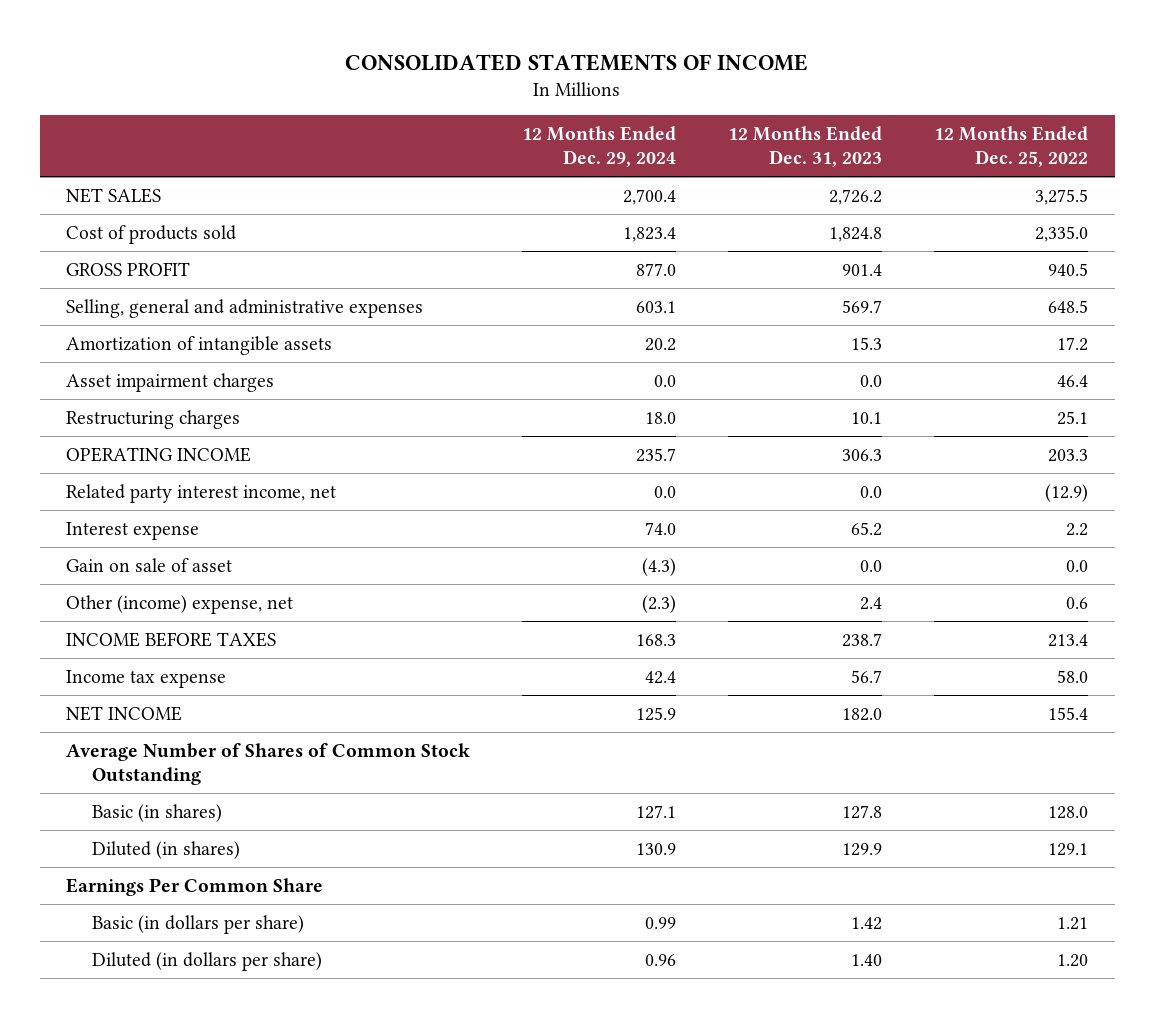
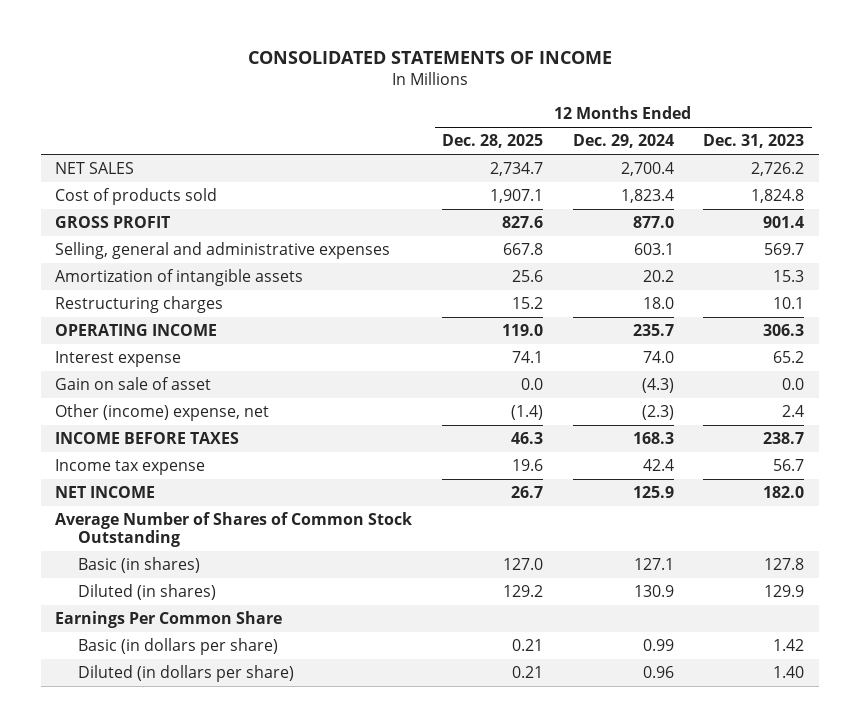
[934,125,1089,167] 12 Months Ended Dec. 25, 2022 -> none
none -> [442,134,544,149] Dec. 28, 2025
[65,372,274,392] Asset impairment charges -> none
[65,483,336,503] Related party interest income, net -> none

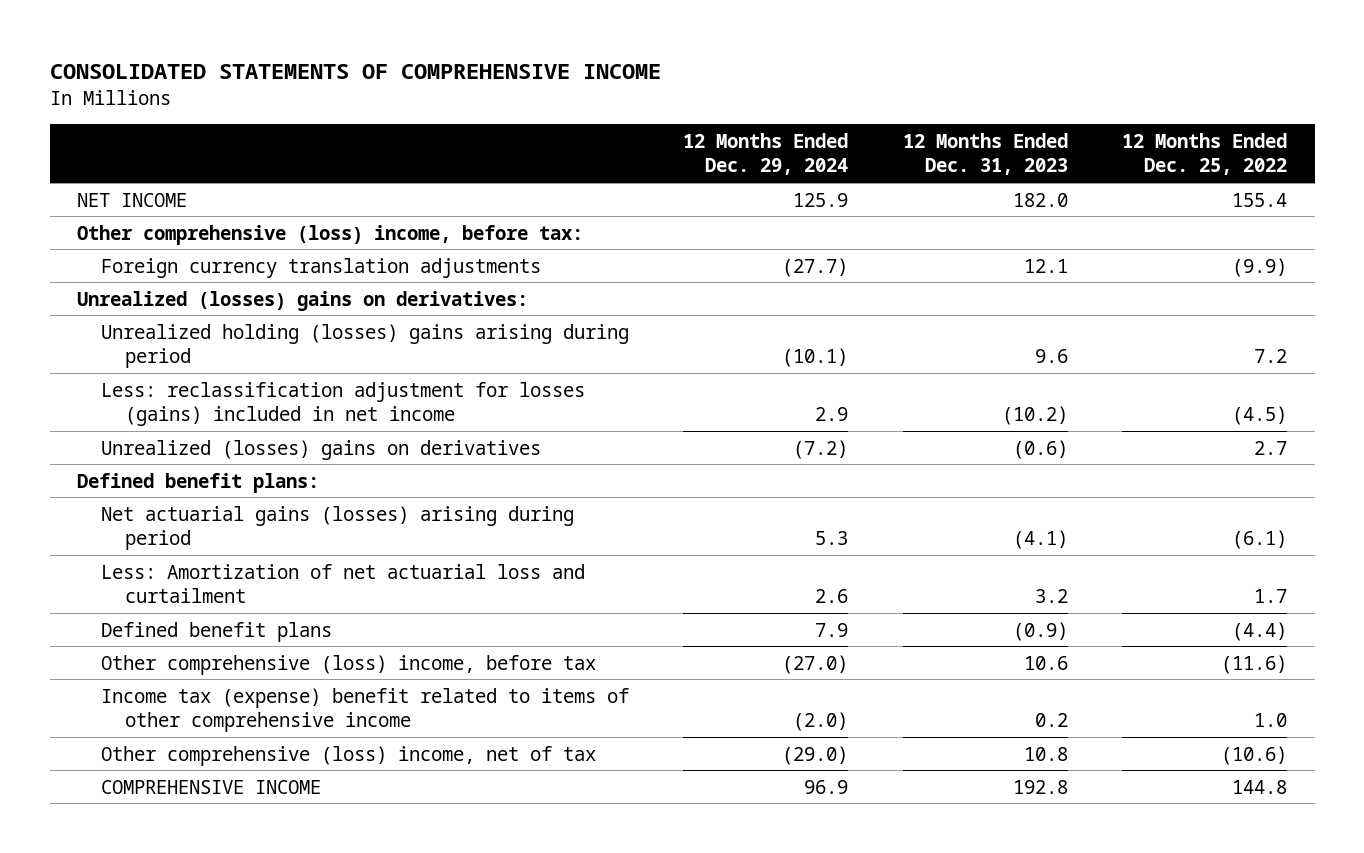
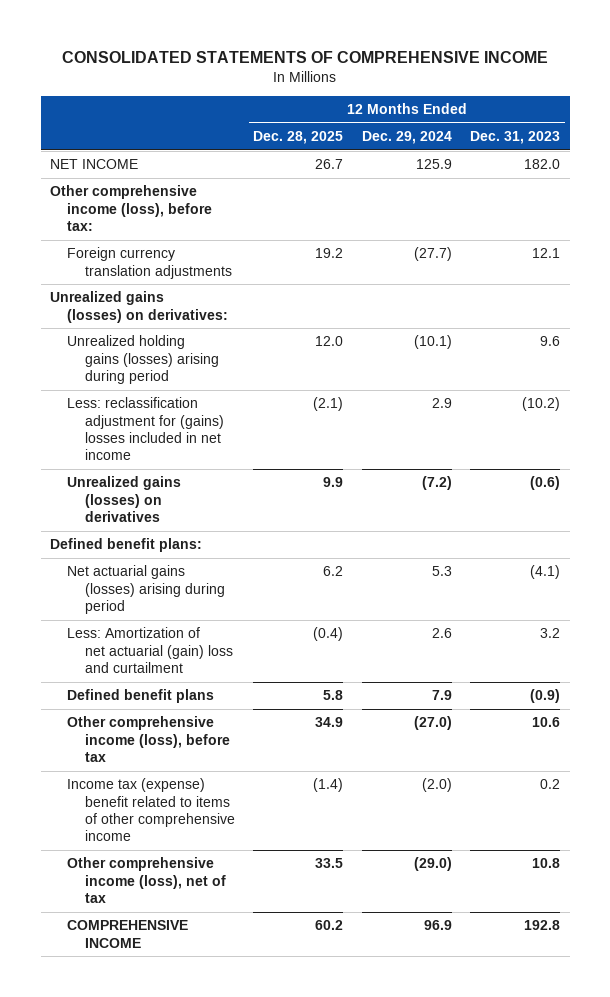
[1122,132,1288,176] 12 Months Ended Dec. 25, 2022 -> none
none -> [253,130,344,144] Dec. 28, 2025
[76,224,583,245] Other comprehensive (loss) income, before tax: -> [50,185,213,231] Other comprehensive income (loss), before tax:
[76,290,528,311] Unrealized (losses) gains on derivatives: -> [50,291,229,323] Unrealized gains (losses) on derivatives:
[101,323,630,368] Unrealized holding (losses) gains arising during period -> [67,335,219,384] Unrealized holding gains (losses) arising during period
[101,381,586,426] Less: reclassification adjustment for losses (gains) included in net income -> [67,397,224,461] Less: reclassification adjustment for (gains) losses included in net income
[101,439,542,460] Unrealized (losses) gains on derivatives -> [67,476,182,522] Unrealized gains (losses) on derivatives
[101,563,586,603] Less: Amortization of net actuarial loss and curtailment -> [67,627,233,673] Less: Amortization of net actuarial (gain) loss and curtailment
[101,654,597,675] Other comprehensive (loss) income, before tax -> [67,716,230,762] Other comprehensive income (loss), before tax
[101,745,597,766] Other comprehensive (loss) income, net of tax -> [67,857,226,903] Other comprehensive income (loss), net of tax

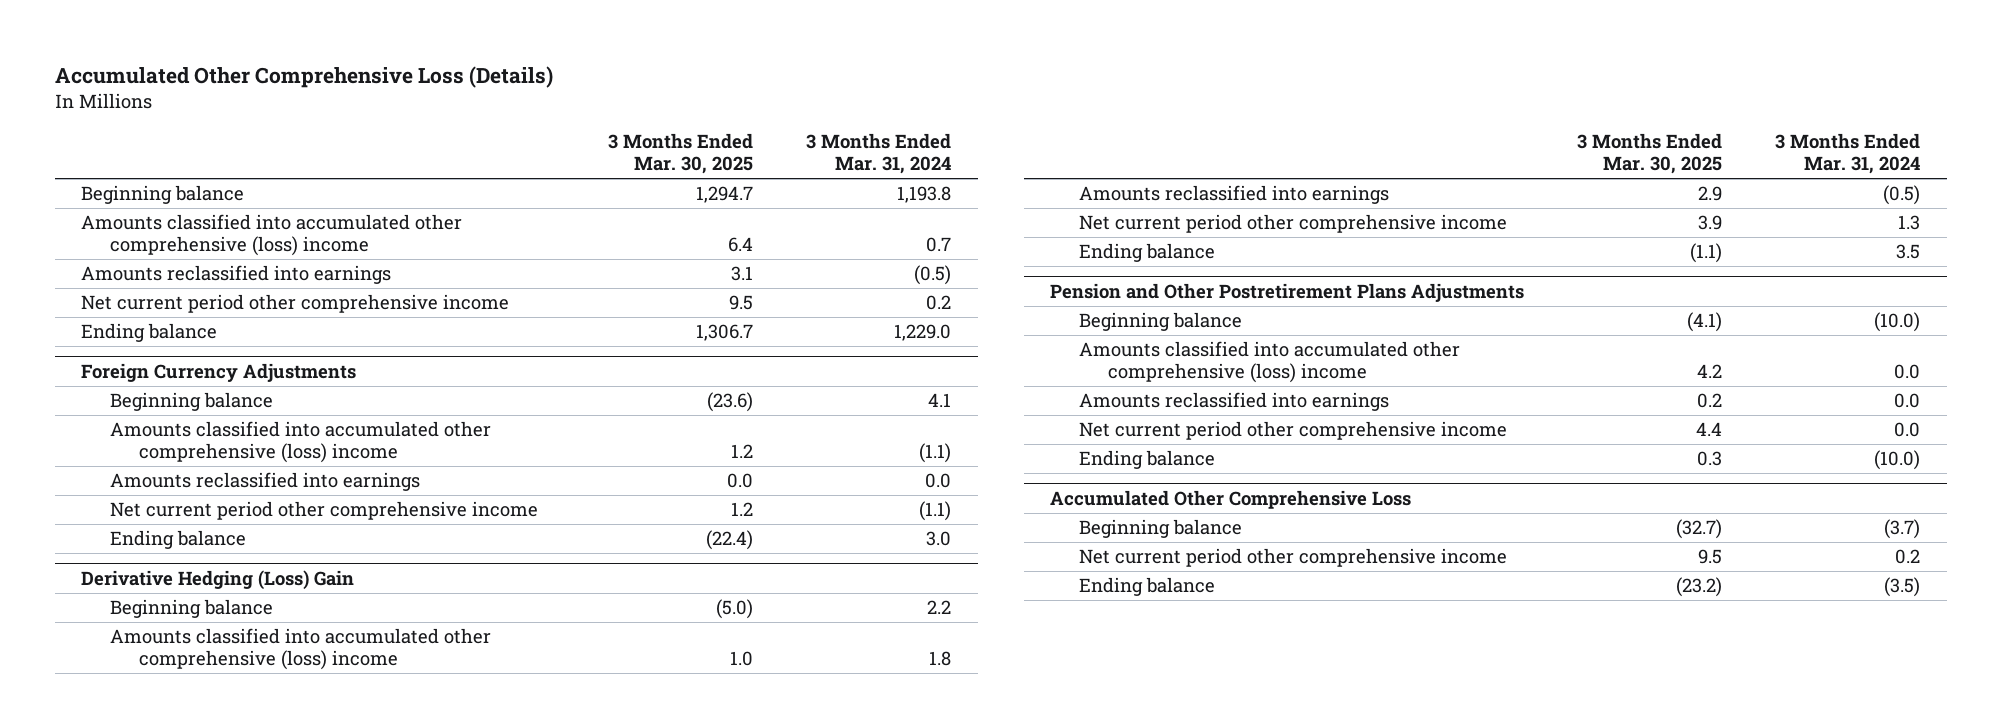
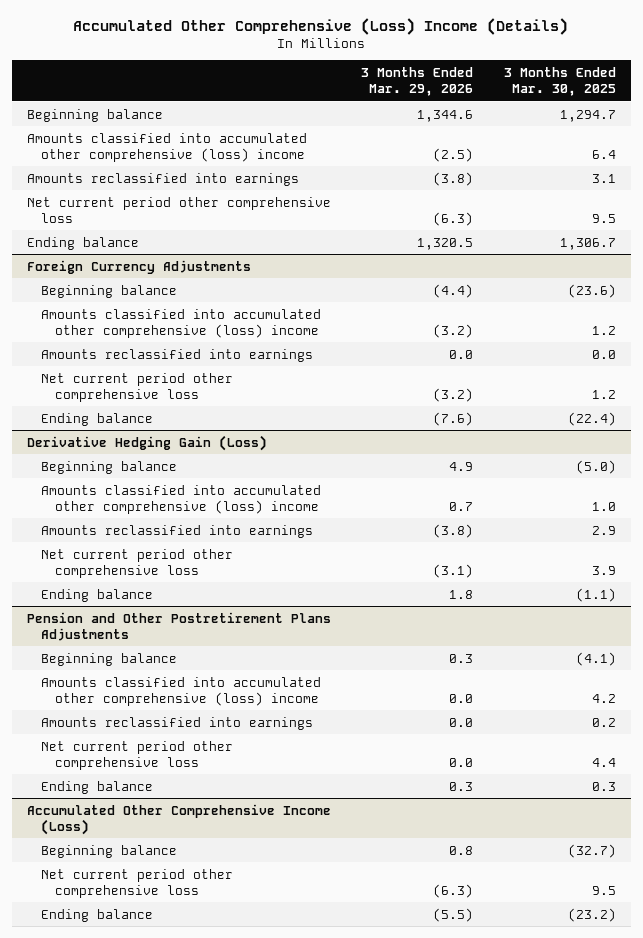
[54,66,553,89] Accumulated Other Comprehensive Loss (Details) -> [73,17,569,35] Accumulated Other Comprehensive (Loss) Income (Details)
[806,133,952,175] 3 Months Ended Mar. 31, 2024 -> none
none -> [361,66,474,97] 3 Months Ended Mar. 29, 2026
[81,294,510,314] Net current period other comprehensive income -> [26,196,331,223] Net current period other comprehensive loss
[110,501,539,521] Net current period other comprehensive income -> [40,372,233,402] Net current period other comprehensive loss
[81,570,355,591] Derivative Hedging (Loss) Gain -> [26,434,267,451] Derivative Hedging Gain (Loss)
[1079,214,1508,234] Net current period other comprehensive income -> [40,548,233,578] Net current period other comprehensive loss
[1079,421,1508,441] Net current period other comprehensive income -> [40,740,233,770] Net current period other comprehensive loss
[1050,490,1412,510] Accumulated Other Comprehensive Loss -> [26,803,331,835] Accumulated Other Comprehensive Income (Loss)
[1079,548,1508,568] Net current period other comprehensive income -> [40,868,233,898] Net current period other comprehensive loss

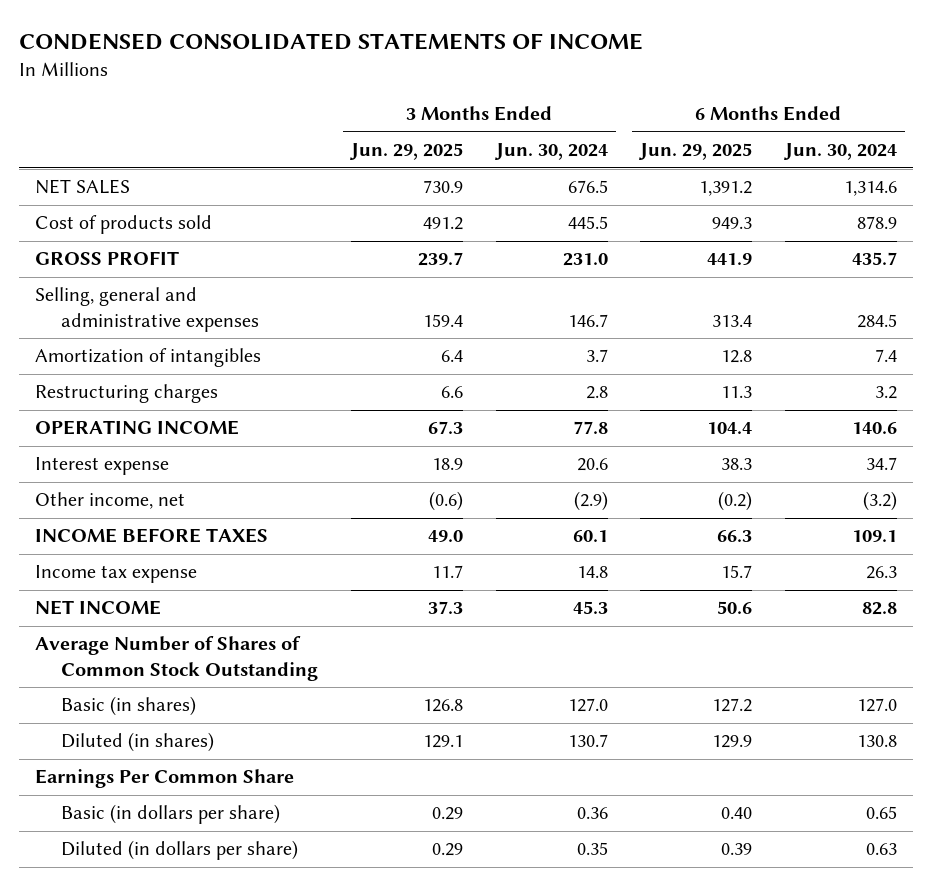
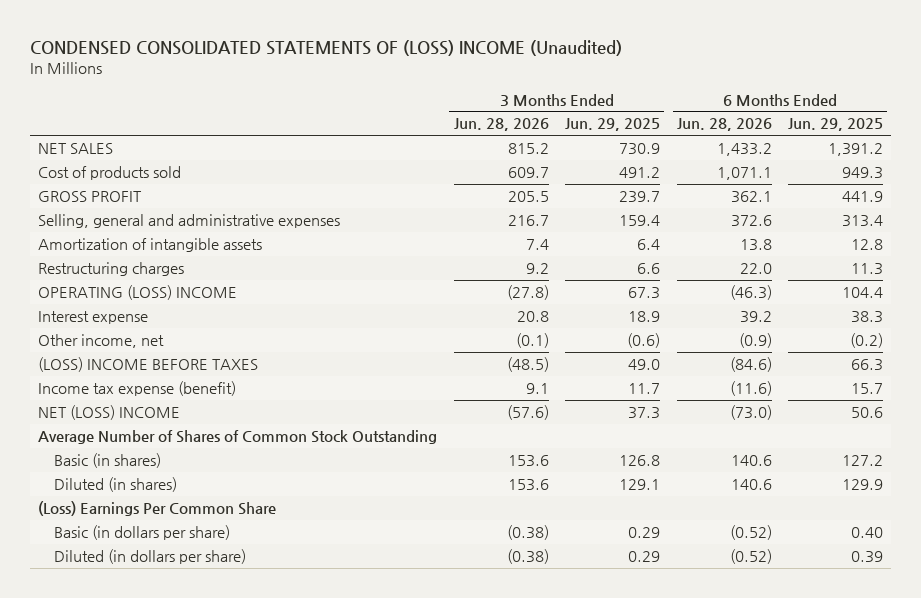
[18,33,643,51] CONDENSED CONSOLIDATED STATEMENTS OF INCOME -> [29,39,622,56] CONDENSED CONSOLIDATED STATEMENTS OF (LOSS) INCOME (Unaudited)
[493,143,608,161] Jun. 30, 2024 -> none
[782,143,897,161] Jun. 30, 2024 -> none
none -> [453,118,549,132] Jun. 28, 2026
none -> [676,118,772,132] Jun. 28, 2026
[34,348,261,368] Amortization of intangibles -> [38,238,263,253] Amortization of intangible assets
[34,420,239,436] OPERATING INCOME -> [38,285,238,301] OPERATING (LOSS) INCOME
[34,528,268,544] INCOME BEFORE TAXES -> [38,357,259,373] (LOSS) INCOME BEFORE TAXES
[34,565,197,584] Income tax expense -> [38,381,237,397] Income tax expense (benefit)
[34,600,161,616] NET INCOME -> [38,405,181,421] NET (LOSS) INCOME
[34,769,294,789] Earnings Per Common Share -> [38,501,277,517] (Loss) Earnings Per Common Share

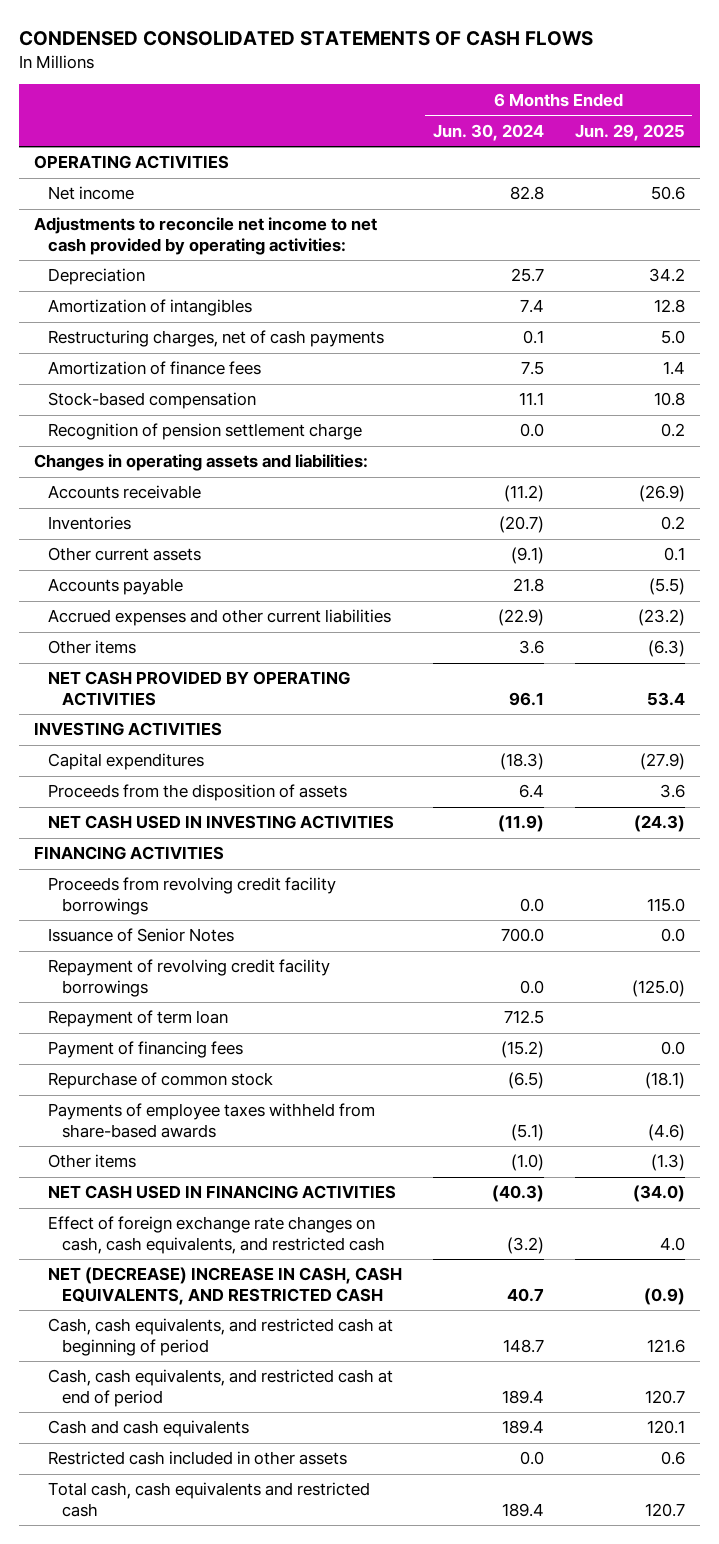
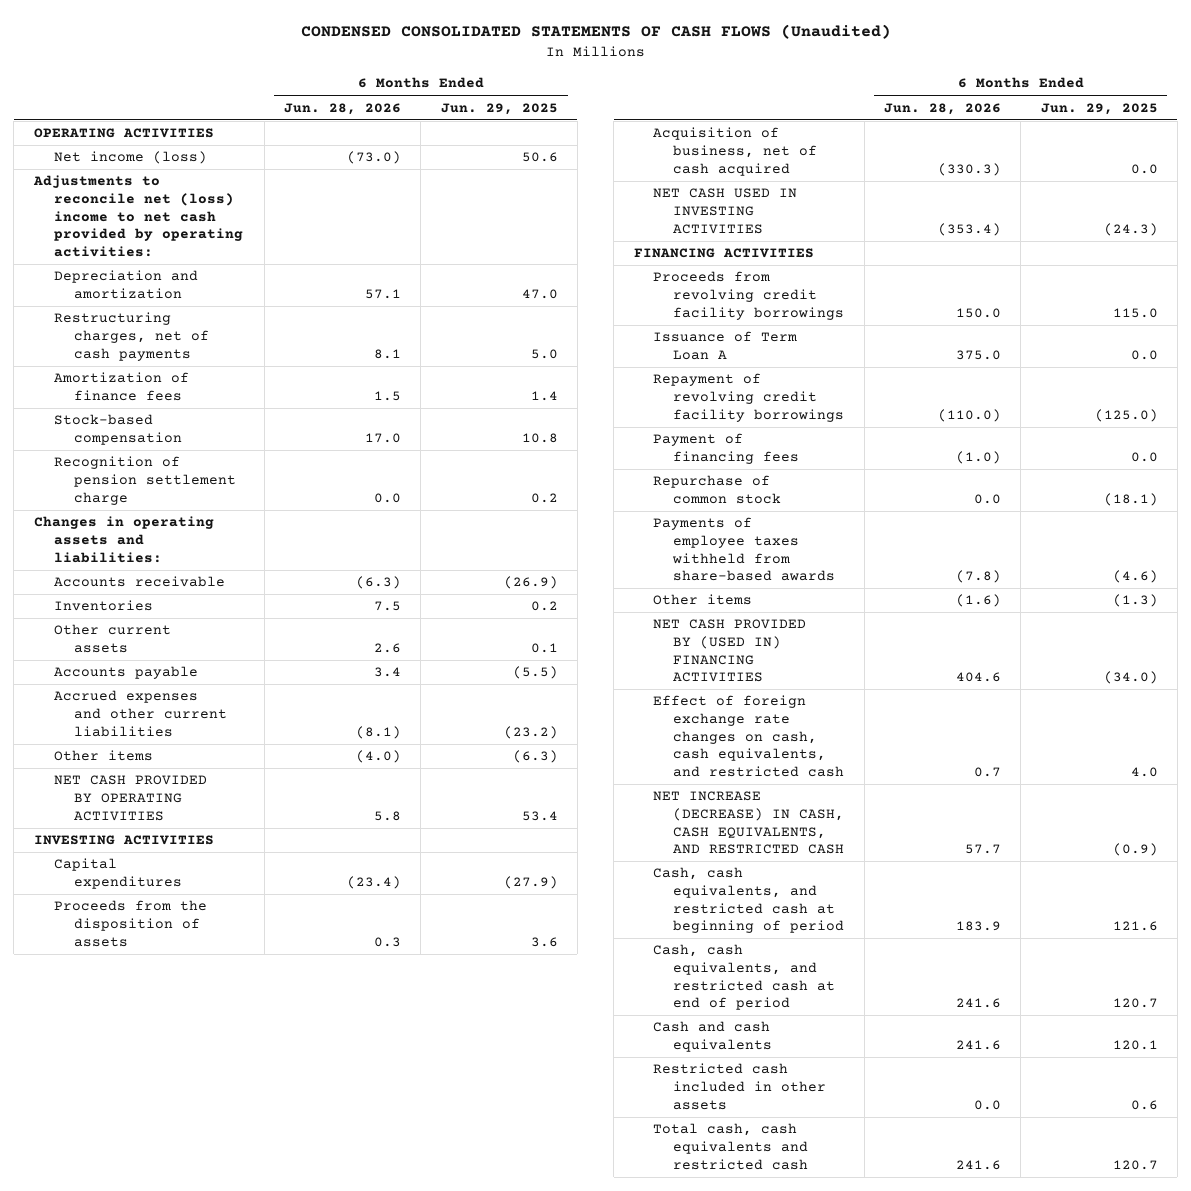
[18,30,593,46] CONDENSED CONSOLIDATED STATEMENTS OF CASH FLOWS -> [300,24,891,40] CONDENSED CONSOLIDATED STATEMENTS OF CASH FLOWS (Unaudited)
[432,123,544,141] Jun. 30, 2024 -> none
none -> [284,102,402,115] Jun. 28, 2026
[48,299,253,317] Amortization of intangibles -> none
[48,186,135,201] Net income -> [53,151,207,165] Net income (loss)
[34,217,378,255] Adjustments to reconcile net income to net cash provided by operating activities: -> [32,175,243,258] Adjustments to reconcile net (loss) income to net cash provided by operating activities:
[48,268,146,286] Depreciation -> [53,270,198,300] Depreciation and amortization
[648,268,685,283] 34.2 -> [521,289,558,300] 47.0
none -> [653,127,818,176] Acquisition of business, net of cash acquired
[48,928,235,943] Issuance of Senior Notes -> [653,331,798,361] Issuance of Term Loan A
[48,1010,229,1028] Repayment of term loan -> none
[48,1185,397,1200] NET CASH USED IN FINANCING ACTIVITIES -> [653,619,807,683] NET CASH PROVIDED BY (USED IN) FINANCING ACTIVITIES
[48,1267,403,1305] NET (DECREASE) INCREASE IN CASH, CASH EQUIVALENTS, AND RESTRICTED CASH -> [653,791,845,855] NET INCREASE (DECREASE) IN CASH, CASH EQUIVALENTS, AND RESTRICTED CASH

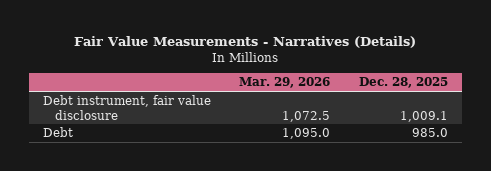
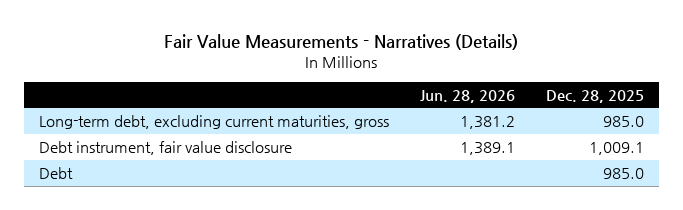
[239,77,331,89] Mar. 29, 2026 -> none
none -> [419,89,515,103] Jun. 28, 2026
none -> [39,115,390,130] Long-term debt, excluding current maturities, gross

